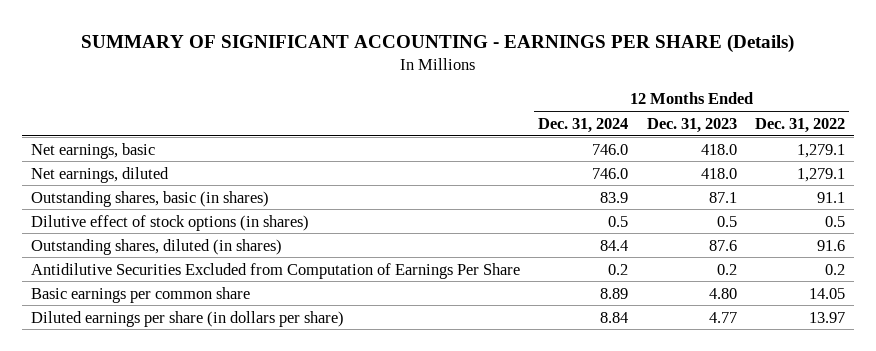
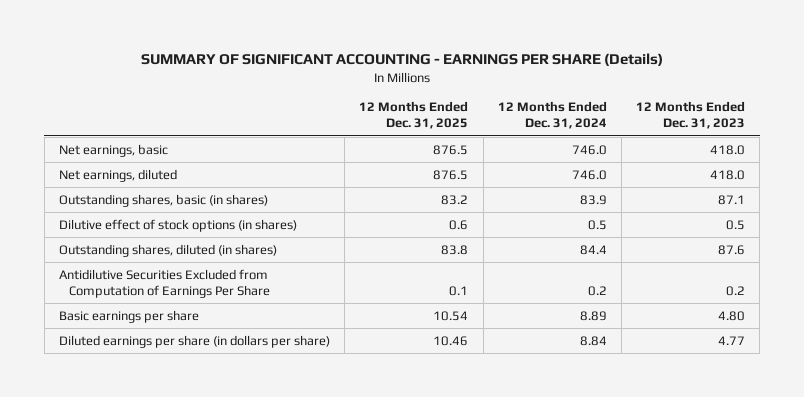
[754,117,845,133] Dec. 31, 2022 -> none
none -> [359,101,469,130] 12 Months Ended Dec. 31, 2025
[31,286,251,303] Basic earnings per common share -> [59,309,200,323] Basic earnings per share

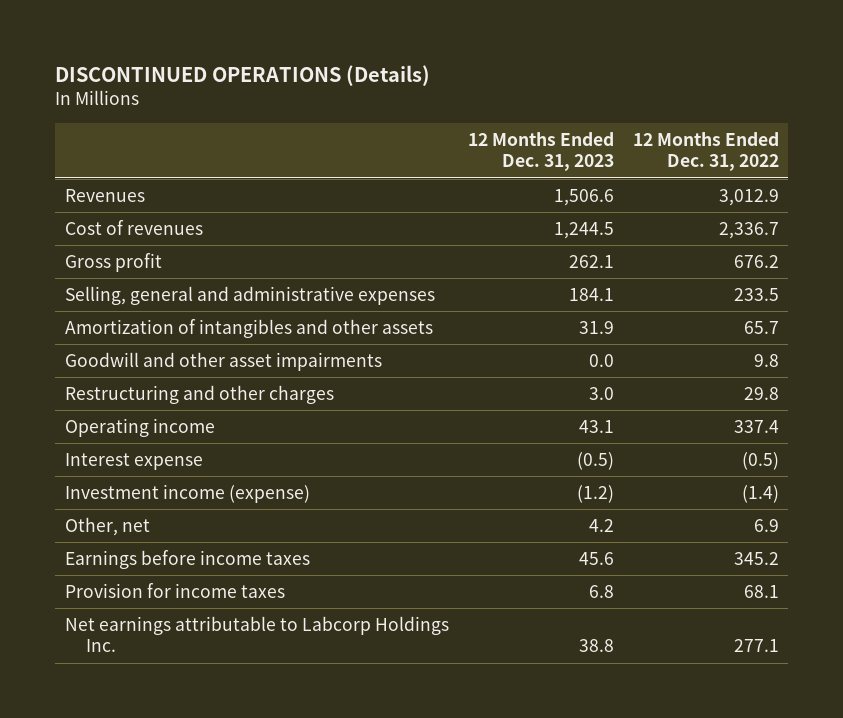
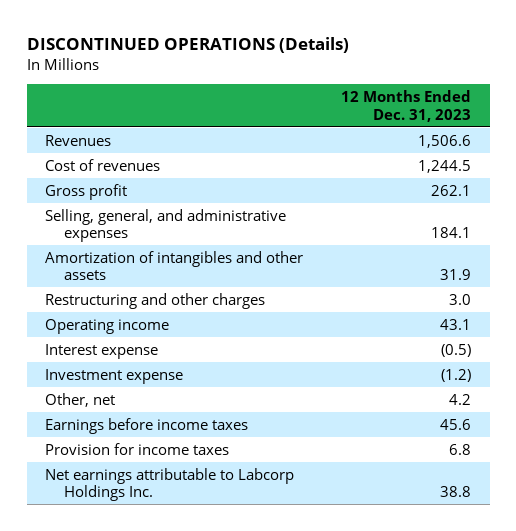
[632,131,779,172] 12 Months Ended Dec. 31, 2022 -> none
[64,285,435,305] Selling, general and administrative expenses -> [45,208,287,243] Selling, general, and administrative expenses
[64,351,382,371] Goodwill and other asset impairments -> none
[64,483,310,503] Investment income (expense) -> [45,368,184,384] Investment expense

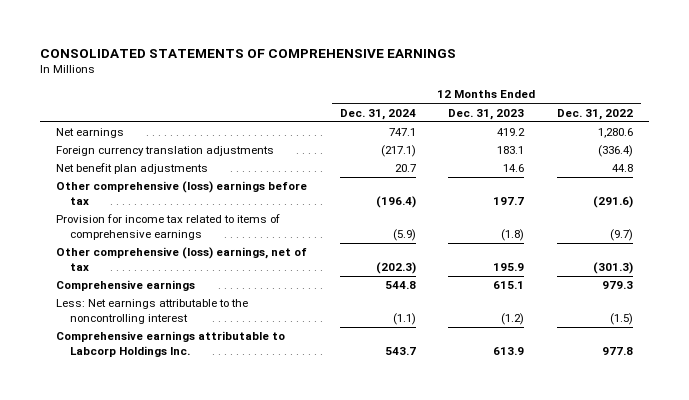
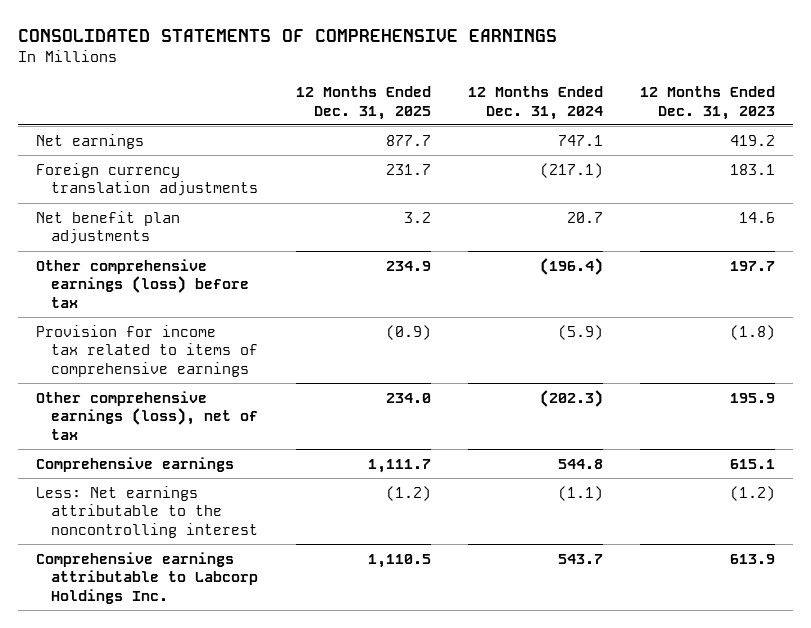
[556,108,633,120] Dec. 31, 2022 -> none
none -> [295,86,431,120] 12 Months Ended Dec. 31, 2025
[56,181,308,206] Other comprehensive (loss) earnings before tax -> [36,258,250,308] Other comprehensive earnings (loss) before tax
[56,247,308,272] Other comprehensive (loss) earnings, net of tax -> [36,390,259,440] Other comprehensive earnings (loss), net of tax

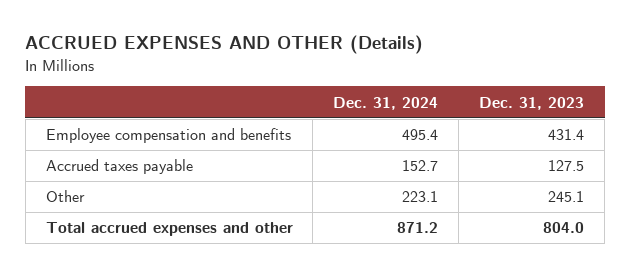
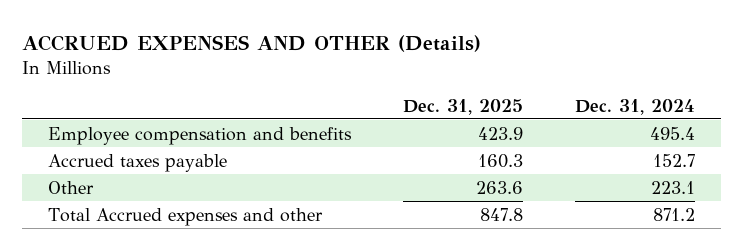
[479,96,585,110] Dec. 31, 2023 -> none
none -> [403,98,524,115] Dec. 31, 2025
[45,222,293,237] Total accrued expenses and other -> [48,207,324,226] Total Accrued expenses and other

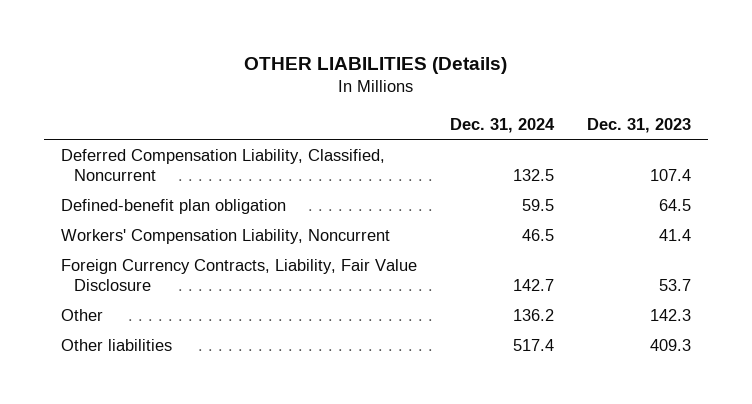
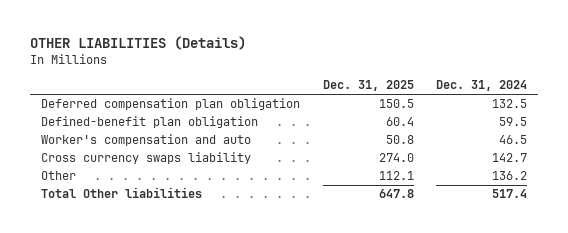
[587,117,692,133] Dec. 31, 2023 -> none
none -> [322,80,414,92] Dec. 31, 2025
[60,148,385,181] Deferred Compensation Liability, Classified, Noncurrent -> [41,98,301,111] Deferred compensation plan obligation
[60,228,390,244] Workers' Compensation Liability, Noncurrent -> [41,134,252,147] Worker's compensation and auto
[60,258,417,291] Foreign Currency Contracts, Liability, Fair Value Disclosure -> [41,152,252,165] Cross currency swaps liability
[60,338,172,351] Other liabilities -> [41,187,203,199] Total Other liabilities

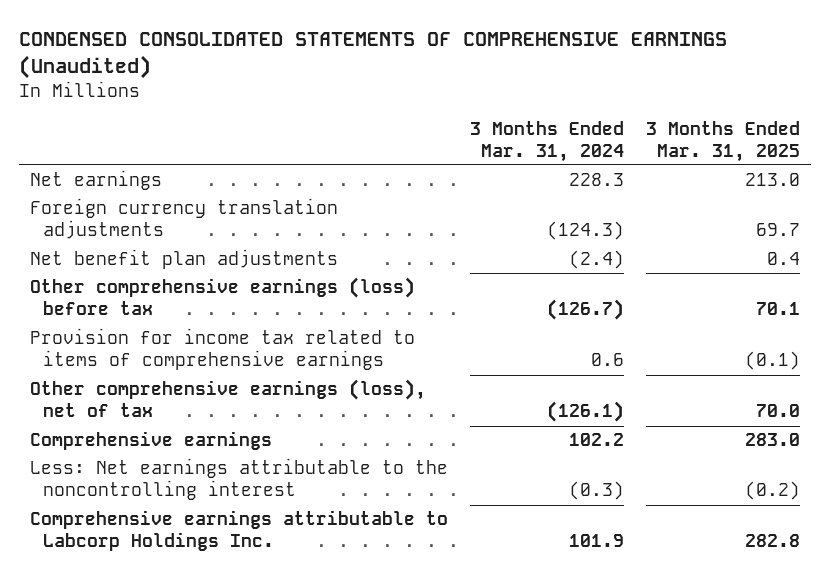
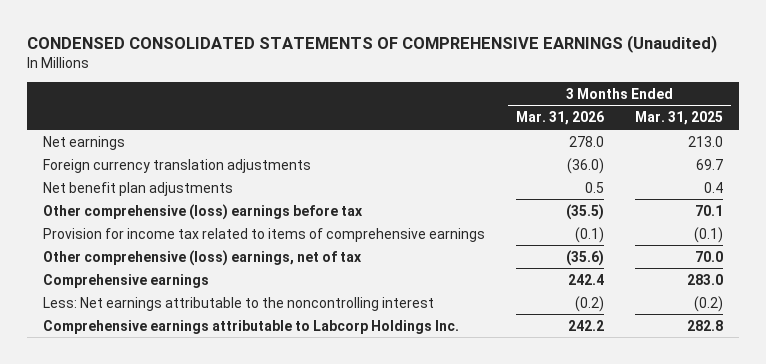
[469,120,624,162] 3 Months Ended Mar. 31, 2024 -> none
none -> [516,111,605,126] Mar. 31, 2026
[29,277,415,316] Other comprehensive earnings (loss) before tax -> [42,203,363,220] Other comprehensive (loss) earnings before tax
[29,379,426,418] Other comprehensive earnings (loss), net of tax -> [42,249,362,266] Other comprehensive (loss) earnings, net of tax

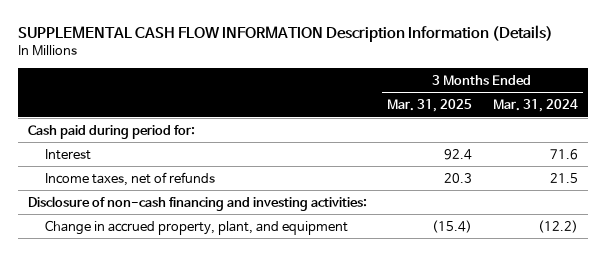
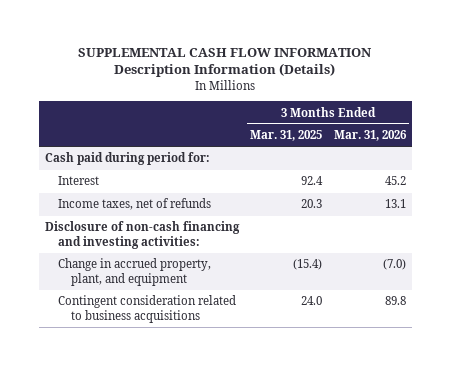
[492,99,578,113] Mar. 31, 2024 -> none
none -> [333,130,407,142] Mar. 31, 2026
none -> [57,295,236,323] Contingent consideration related to business acquisitions

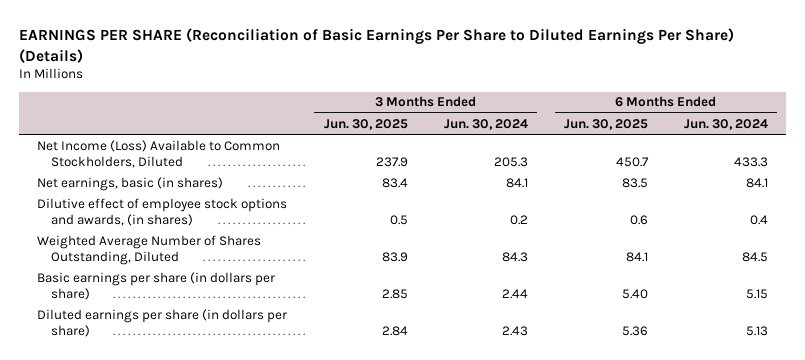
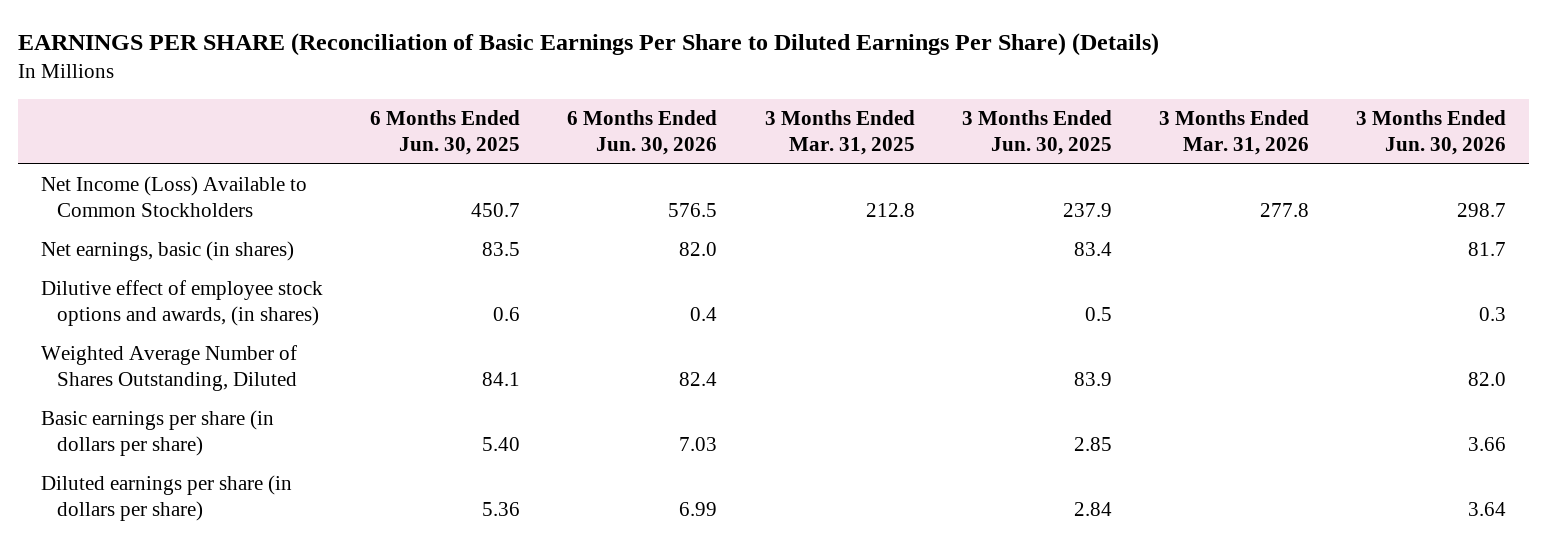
[443,118,528,130] Jun. 30, 2024 -> none
[683,118,768,130] Jun. 30, 2024 -> none
none -> [567,110,718,155] 6 Months Ended Jun. 30, 2026
none -> [764,110,915,155] 3 Months Ended Mar. 31, 2025
none -> [1158,110,1309,155] 3 Months Ended Mar. 31, 2026
none -> [1355,110,1506,155] 3 Months Ended Jun. 30, 2026
[37,139,281,169] Net Income (Loss) Available to Common Stockholders, Diluted -> [41,176,308,217] Net Income (Loss) Available to Common Stockholders

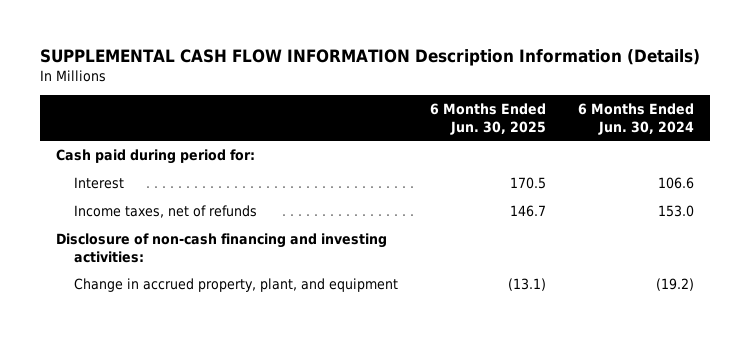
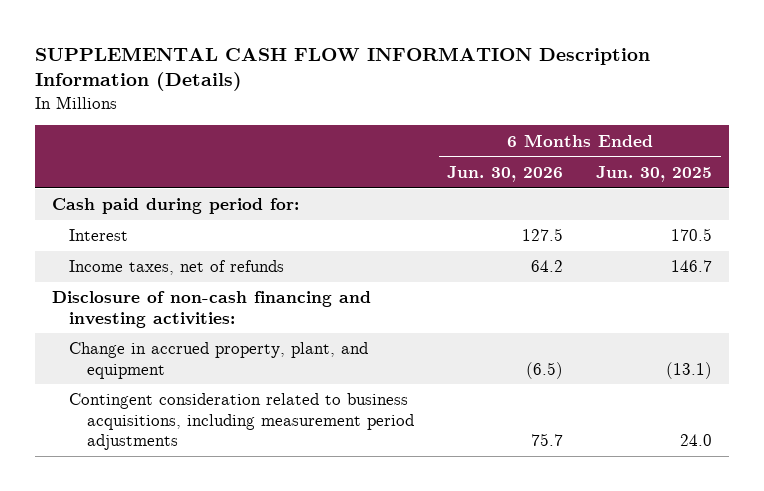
[578,103,695,135] 6 Months Ended Jun. 30, 2024 -> none
none -> [447,165,564,182] Jun. 30, 2026
none -> [69,393,415,450] Contingent consideration related to business acquisitions, including measurement period adjustments

